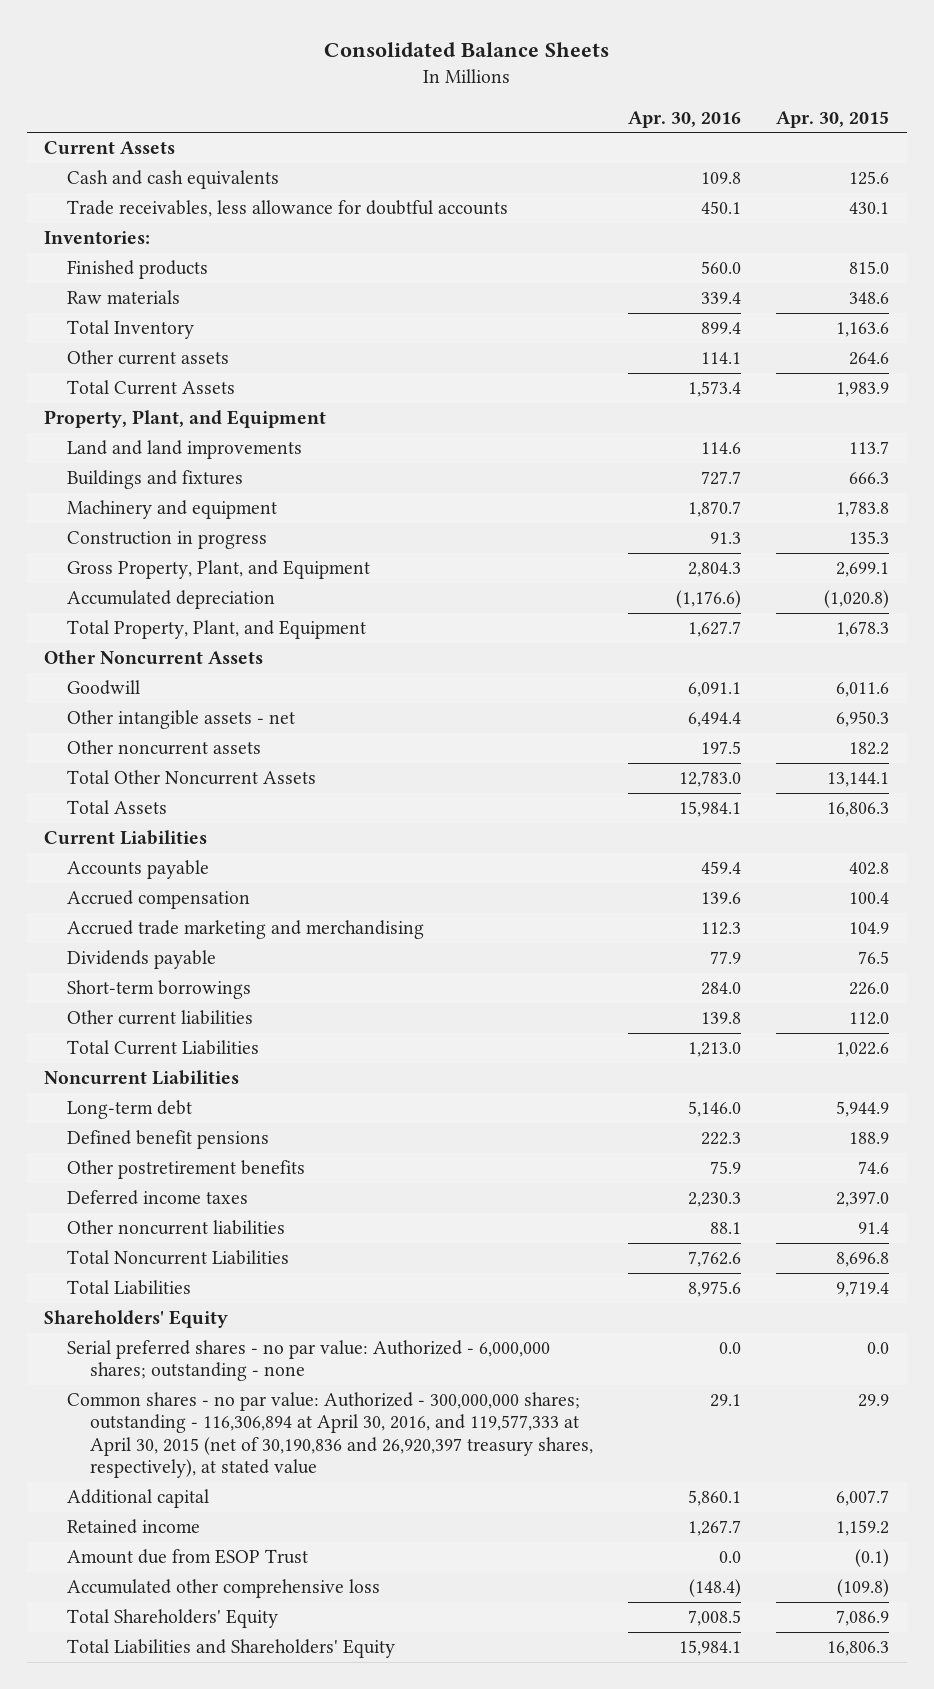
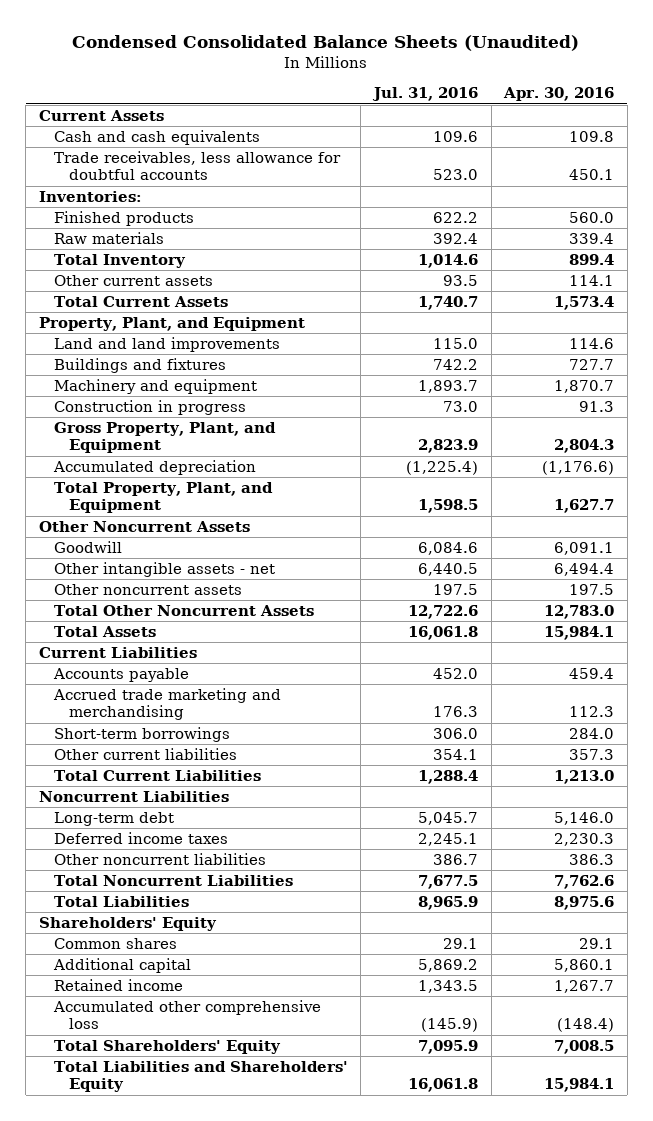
[323,41,609,57] Consolidated Balance Sheets -> [72,35,580,52] Condensed Consolidated Balance Sheets (Unaudited)
[776,110,890,128] Apr. 30, 2015 -> none
none -> [371,87,478,102] Jul. 31, 2016
[67,890,251,910] Accrued compensation -> none
[67,950,217,970] Dividends payable -> none
[701,1012,742,1025] 139.8 -> [569,748,615,760] 357.3
[67,1130,270,1150] Defined benefit pensions -> none
[67,1160,306,1180] Other postretirement benefits -> none
[710,1222,742,1235] 88.1 -> [569,853,615,865] 386.3
[67,1340,551,1382] Serial preferred shares - no par value: Authorized - 6,000,000 shares; outstanding - none -> none
[67,1392,594,1479] Common shares - no par value: Authorized - 300,000,000 shares; outstanding - 116,306,894 at April 30, 2016, and 119,577,333 at April 30, 2015 (net of 30,190,836 and 26,920,397 treasury shares, respectively), at stated value -> [53,937,177,949] Common shares
[67,1549,309,1565] Amount due from ESOP Trust -> none

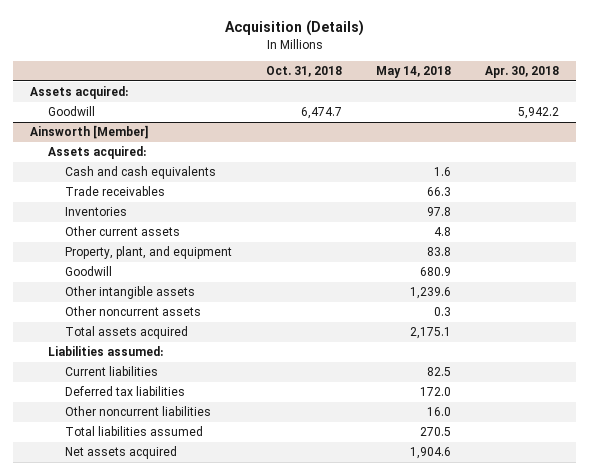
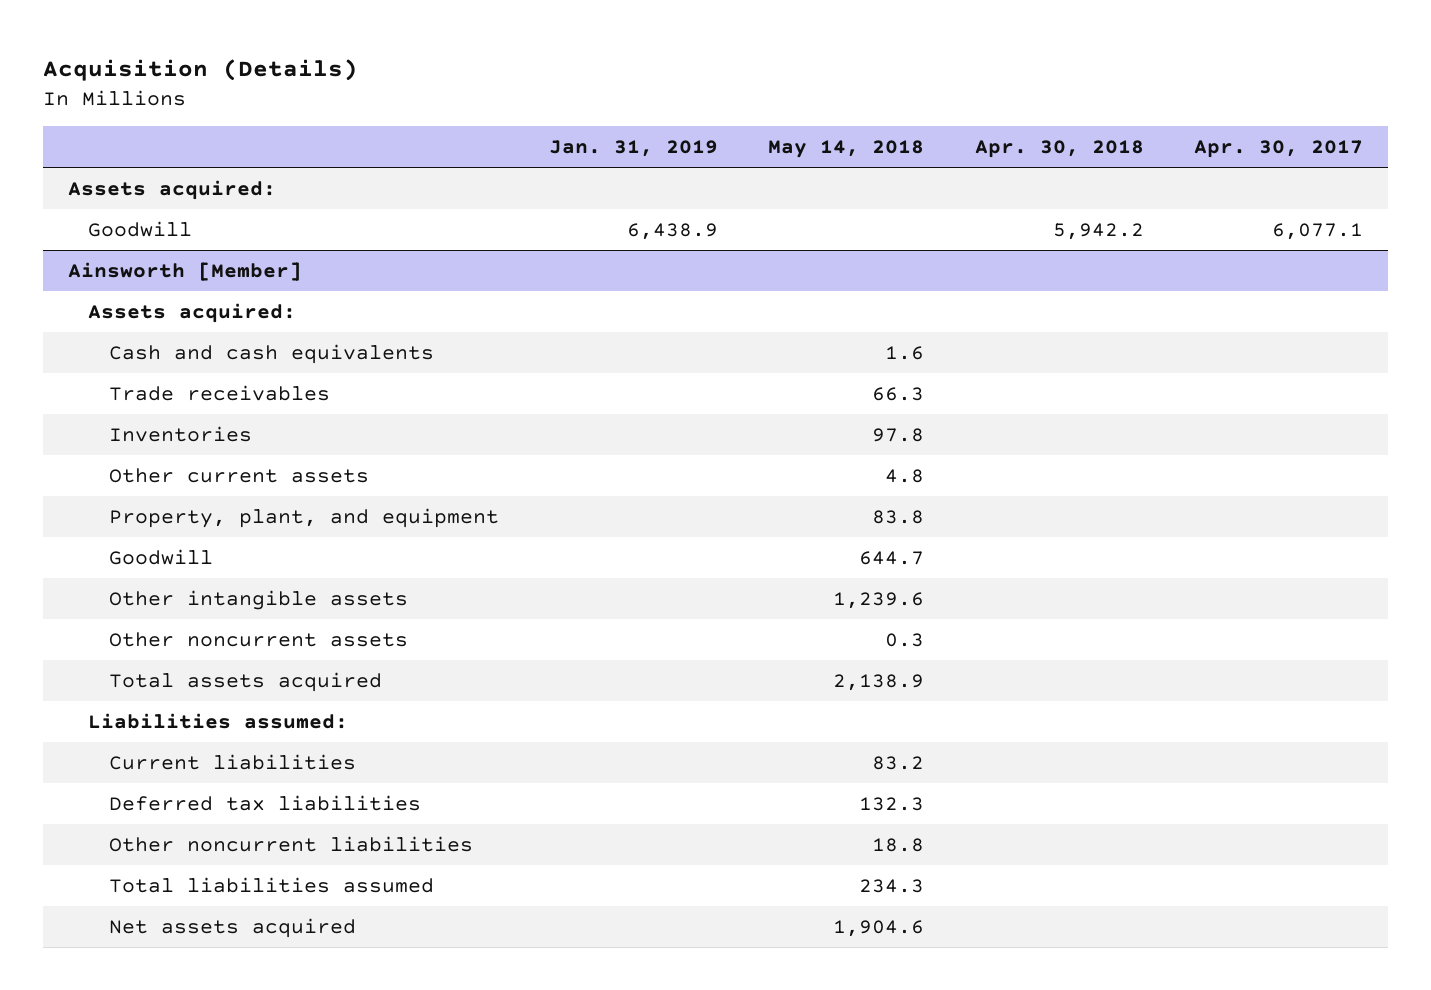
[265,66,342,78] Oct. 31, 2018 -> none
none -> [549,140,719,158] Jan. 31, 2019
none -> [1193,140,1363,159] Apr. 30, 2017
[419,267,451,277] 680.9 -> [859,550,925,565] 644.7
[409,327,451,340] 2,175.1 -> [833,673,925,691] 2,138.9
[426,367,451,377] 82.5 -> [872,755,925,770] 83.2
[419,387,451,397] 172.0 -> [859,796,925,811] 132.3
[426,407,451,417] 16.0 -> [872,837,925,852] 18.8
[419,427,451,437] 270.5 -> [859,878,925,893] 234.3

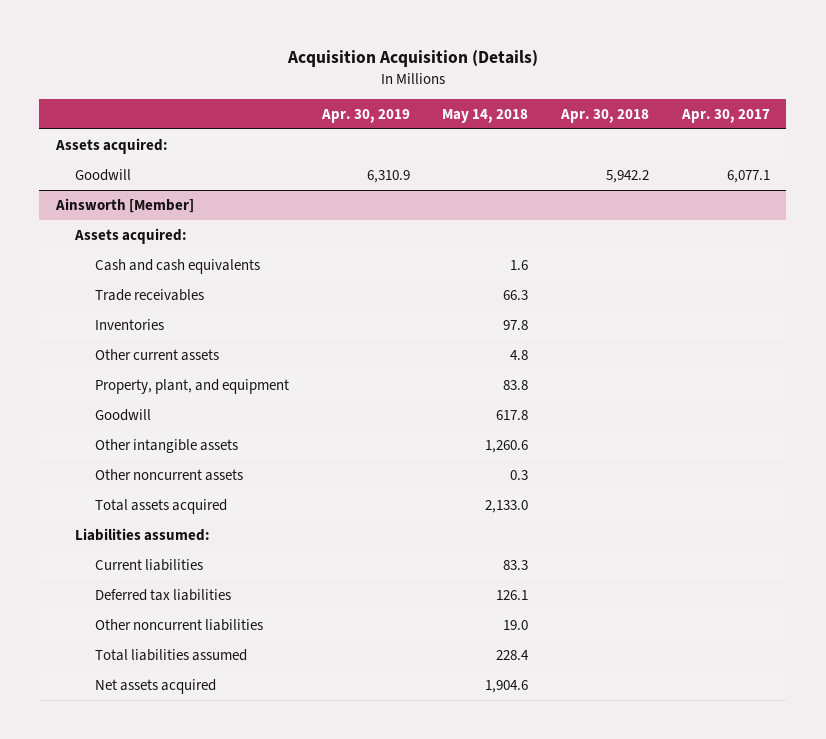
[42,59,358,82] Acquisition (Details) -> [286,50,538,68] Acquisition Acquisition (Details)
[549,140,719,158] Jan. 31, 2019 -> none
none -> [320,108,410,123] Apr. 30, 2019
[859,550,925,565] 644.7 -> [496,410,529,421] 617.8
[833,591,925,609] 1,239.6 -> [485,440,529,454] 1,260.6
[833,673,925,691] 2,138.9 -> [485,500,529,514] 2,133.0
[872,755,925,770] 83.2 -> [503,560,529,571] 83.3
[859,796,925,811] 132.3 -> [496,590,529,601] 126.1
[872,837,925,852] 18.8 -> [503,620,529,631] 19.0
[859,878,925,893] 234.3 -> [496,650,530,661] 228.4

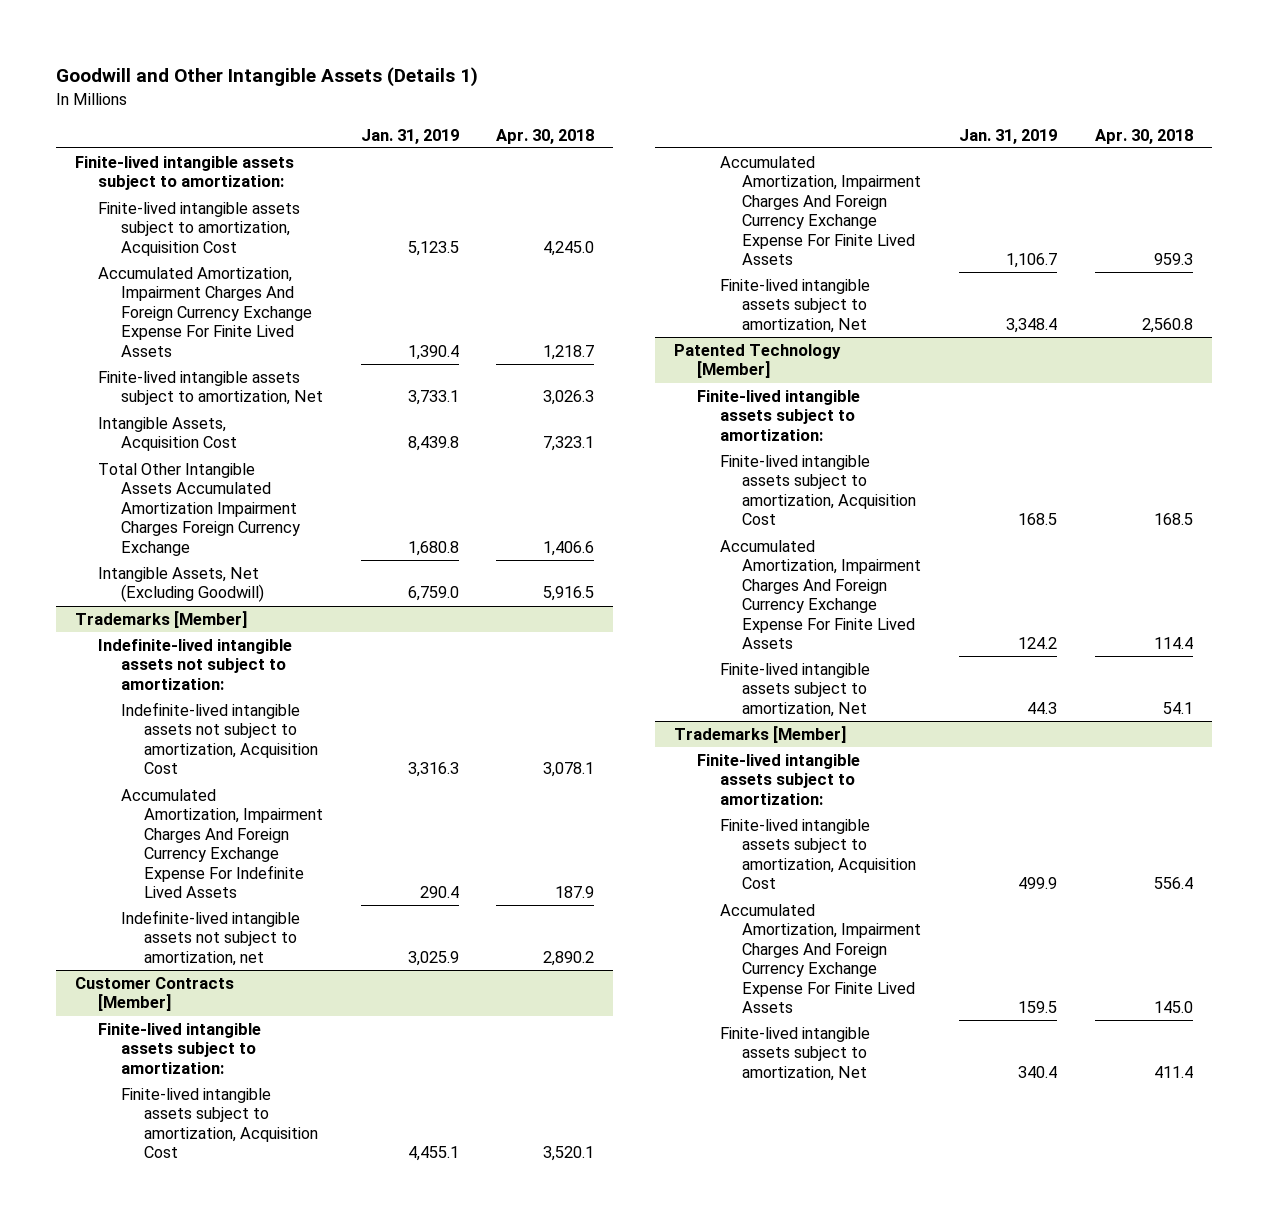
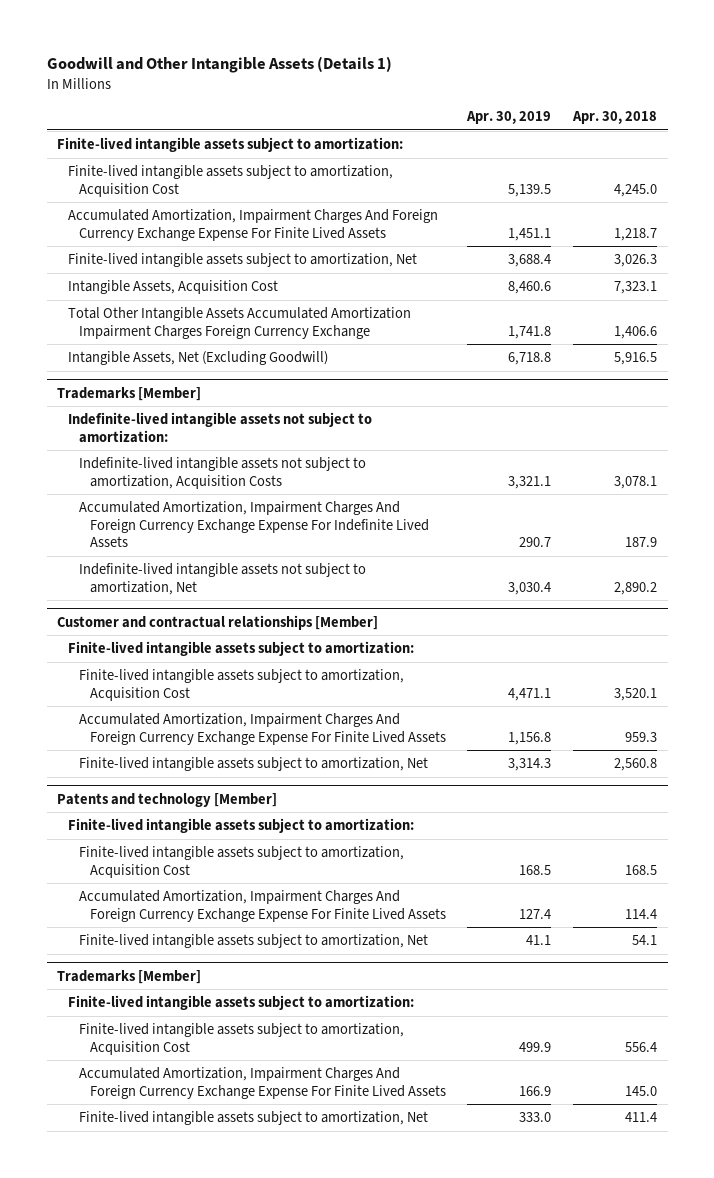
[360,128,459,144] Jan. 31, 2019 -> none
none -> [466,111,552,125] Apr. 30, 2019
[120,702,318,775] Indefinite-lived intangible assets not subject to amortization, Acquisition Cost -> [79,457,367,489] Indefinite-lived intangible assets not subject to amortization, Acquisition Costs
[120,910,300,966] Indefinite-lived intangible assets not subject to amortization, net -> [79,563,367,595] Indefinite-lived intangible assets not subject to amortization, Net
[75,977,235,1012] Customer Contracts [Member] -> [57,614,379,630] Customer and contractual relationships [Member]
[673,344,841,379] Patented Technology [Member] -> [57,792,278,807] Patents and technology [Member]

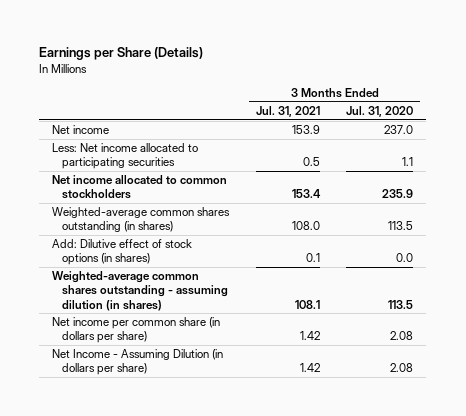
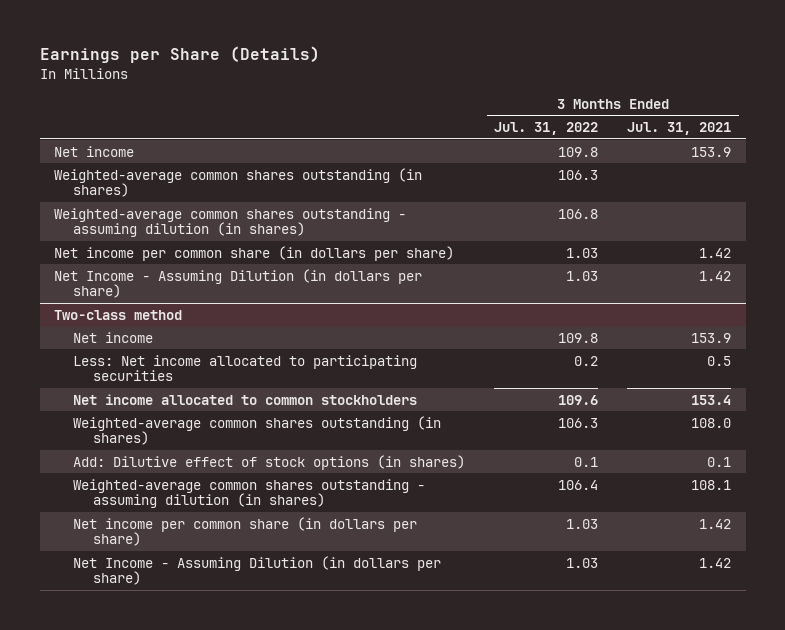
[346,105,414,117] Jul. 31, 2020 -> none
none -> [494,121,599,135] Jul. 31, 2022
none -> [53,167,422,198] Weighted-average common shares outstanding (in shares)
none -> [53,207,406,238] Weighted-average common shares outstanding - assuming dilution (in shares)
none -> [53,245,454,261] Net income per common share (in dollars per share)
none -> [53,268,422,299] Net Income - Assuming Dilution (in dollars per share)
none -> [53,309,182,320] Two-class method
none -> [73,331,154,343] Net income

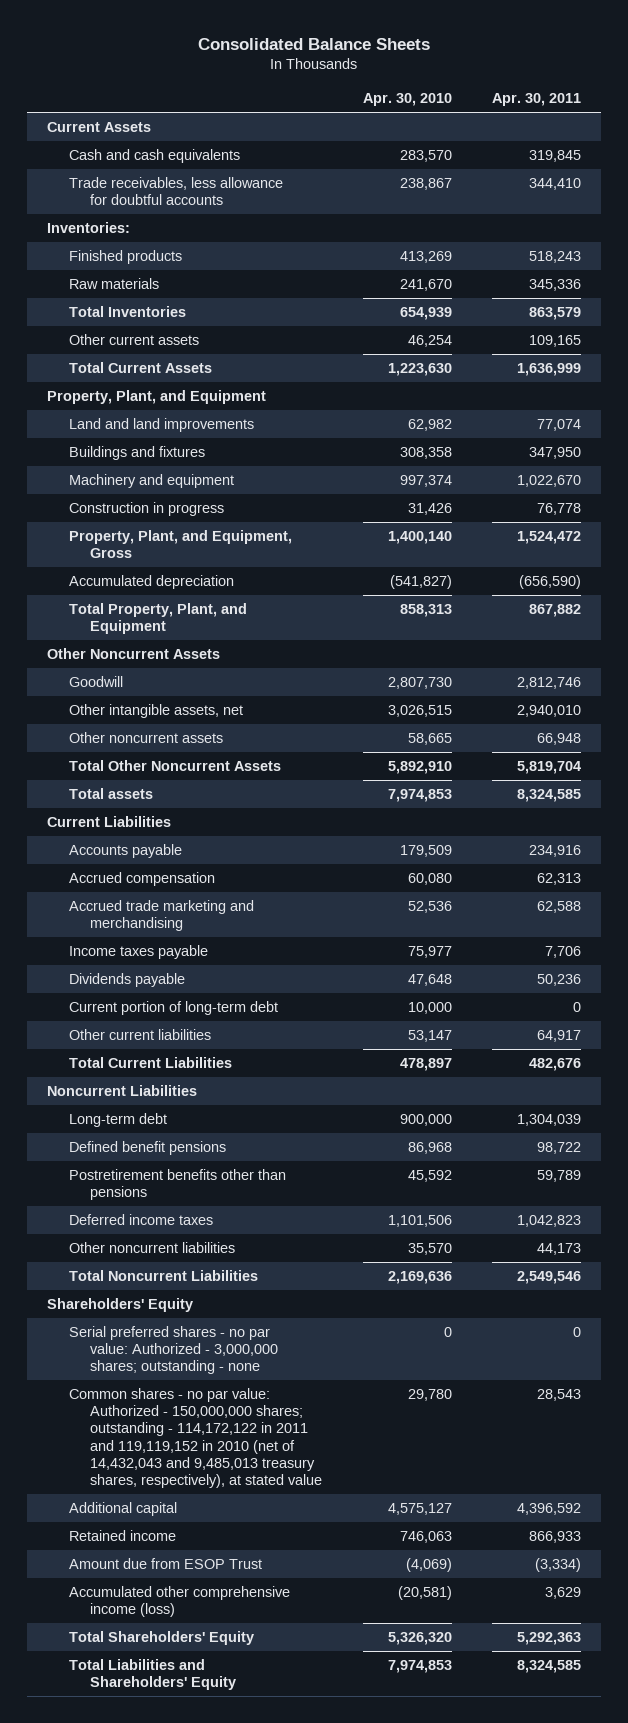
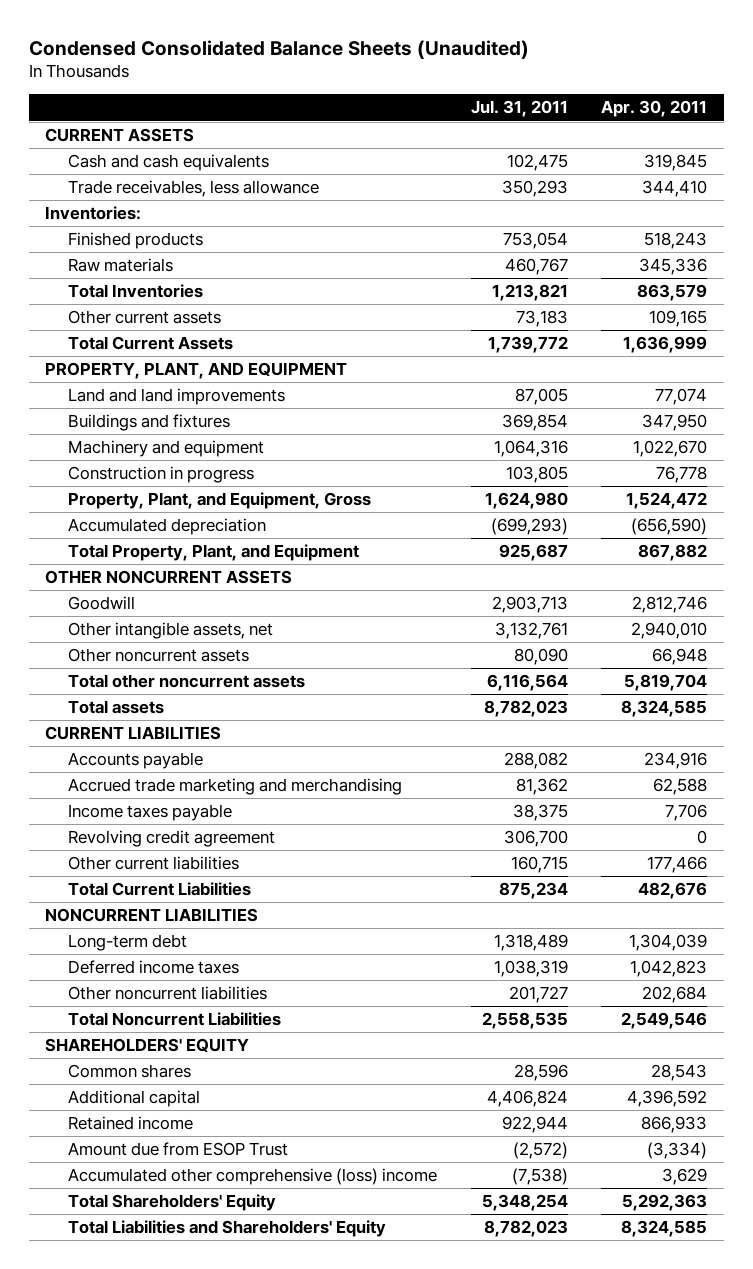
[198,37,431,50] Consolidated Balance Sheets -> [28,39,529,59] Condensed Consolidated Balance Sheets (Unaudited)
[362,93,452,107] Apr. 30, 2010 -> none
none -> [470,100,568,118] Jul. 31, 2011
[47,122,152,133] Current Assets -> [45,128,195,143] CURRENT ASSETS
[68,177,283,206] Trade receivables, less allowance for doubtful accounts -> [68,180,320,198] Trade receivables, less allowance
[47,390,267,405] Property, Plant, and Equipment -> [45,362,348,380] PROPERTY, PLANT, AND EQUIPMENT
[47,648,221,660] Other Noncurrent Assets -> [45,570,293,585] OTHER NONCURRENT ASSETS
[68,760,281,772] Total Other Noncurrent Assets -> [68,674,306,689] Total other noncurrent assets
[47,816,172,828] Current Liabilities -> [45,726,222,741] CURRENT LIABILITIES
[68,872,215,887] Accrued compensation -> none
[68,973,185,988] Dividends payable -> none
[68,1001,278,1016] Current portion of long-term debt -> none
none -> [68,830,276,848] Revolving credit agreement
[537,1030,582,1043] 64,917 -> [647,856,708,874] 177,466
[47,1085,198,1097] Noncurrent Liabilities -> [45,908,259,923] NONCURRENT LIABILITIES
[68,1141,226,1156] Defined benefit pensions -> none
[68,1169,286,1201] Postretirement benefits other than pensions -> none
[537,1243,582,1256] 44,173 -> [642,986,708,1004] 202,684
[68,1326,279,1375] Serial preferred shares - no par value: Authorized - 3,000,000 shares; outstanding - none -> none
[47,1298,194,1313] Shareholders' Equity -> [45,1038,250,1053] SHAREHOLDERS' EQUITY
[68,1388,323,1489] Common shares - no par value: Authorized - 150,000,000 shares; outstanding - 114,172,122 in 2011 and 119,119,152 in 2010 (net of 14,432,043 and 9,485,013 treasury shares, respectively), at stated value -> [68,1064,192,1079] Common shares
[68,1586,290,1618] Accumulated other comprehensive income (loss) -> [68,1168,438,1186] Accumulated other comprehensive (loss) income

